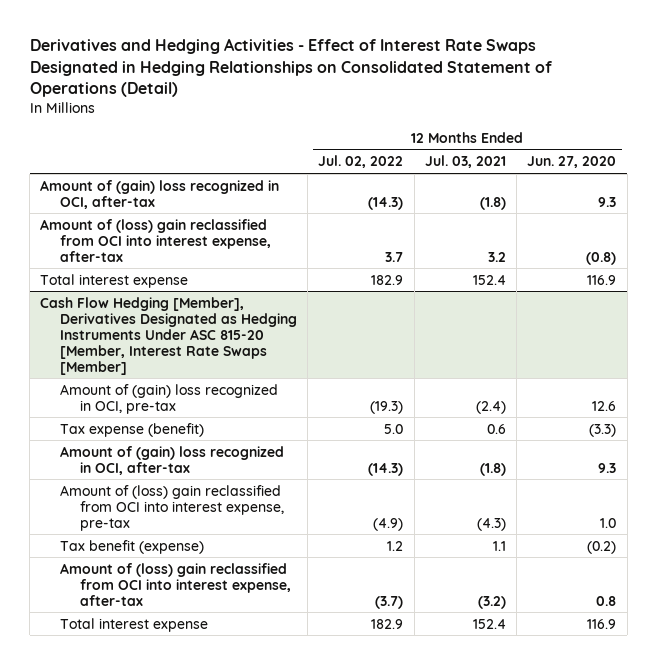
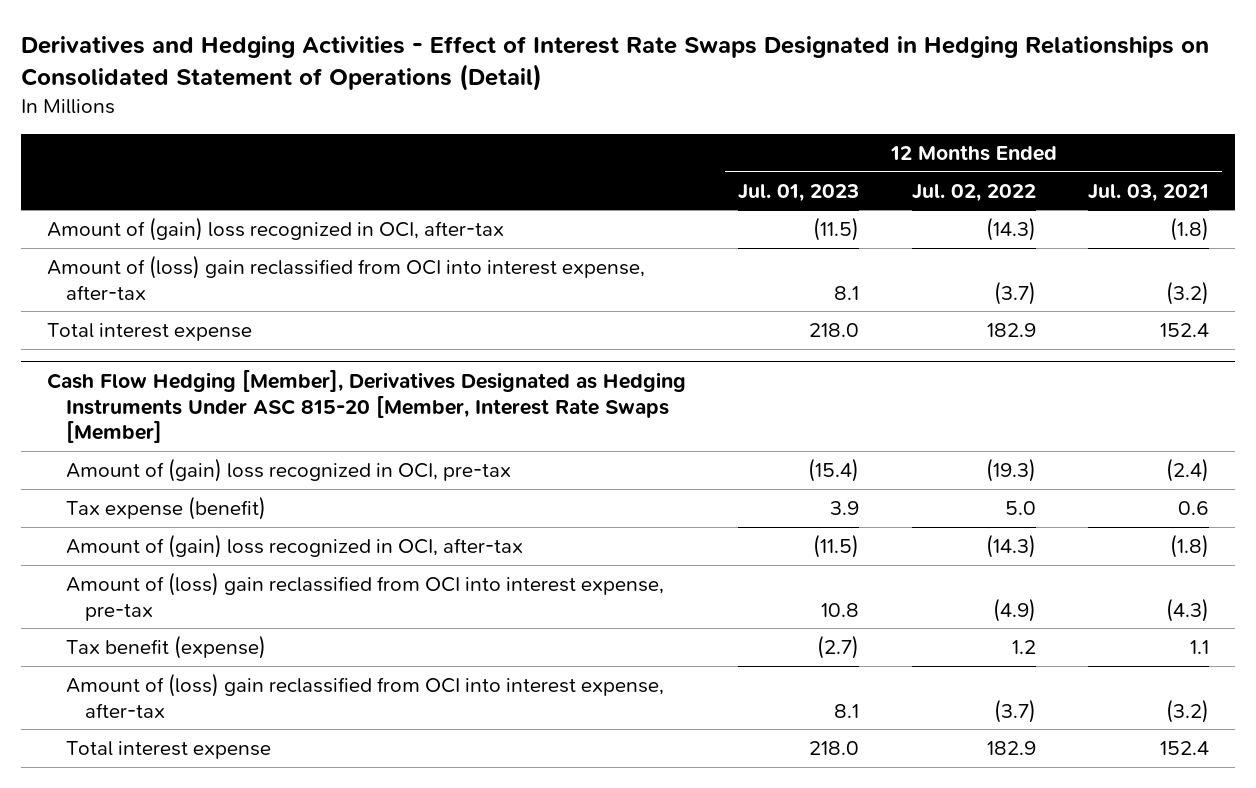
[527,156,617,169] Jun. 27, 2020 -> none
none -> [738,183,860,202] Jul. 01, 2023
[385,251,404,262] 3.7 -> [993,280,1036,305] (3.7)
[487,251,506,262] 3.2 -> [1165,280,1209,305] (3.2)

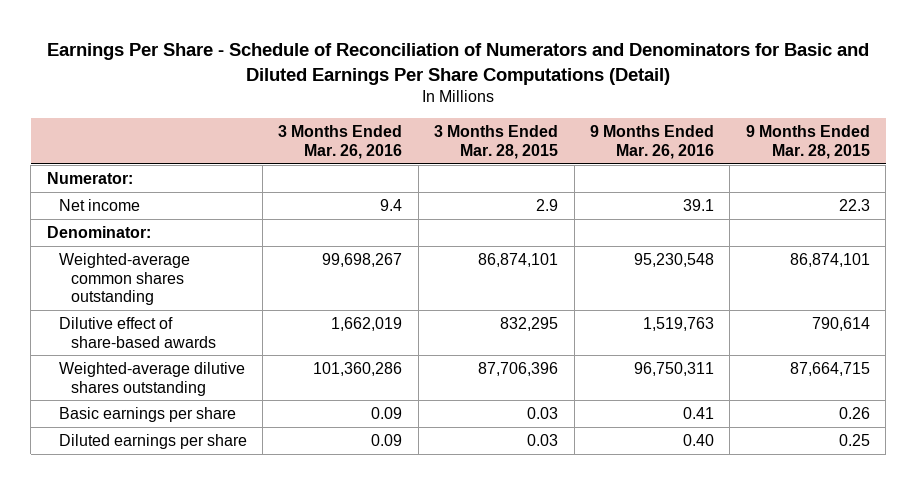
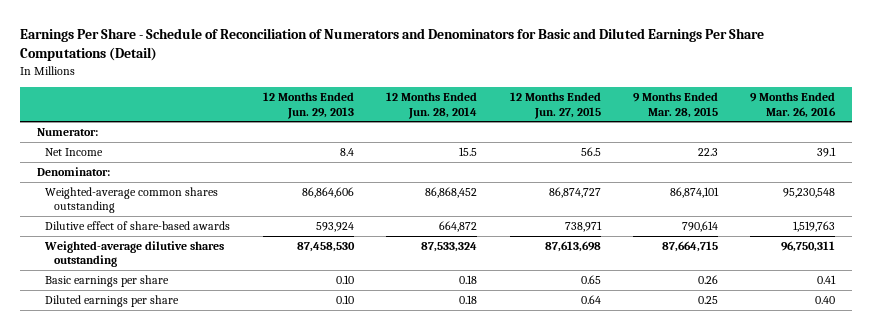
[278,125,403,159] 3 Months Ended Mar. 26, 2016 -> none
[434,125,559,159] 3 Months Ended Mar. 28, 2015 -> none
none -> [262,92,354,119] 12 Months Ended Jun. 29, 2013
none -> [386,92,478,119] 12 Months Ended Jun. 28, 2014
none -> [509,92,601,119] 12 Months Ended Jun. 27, 2015
[58,198,140,211] Net income -> [45,148,104,157] Net Income

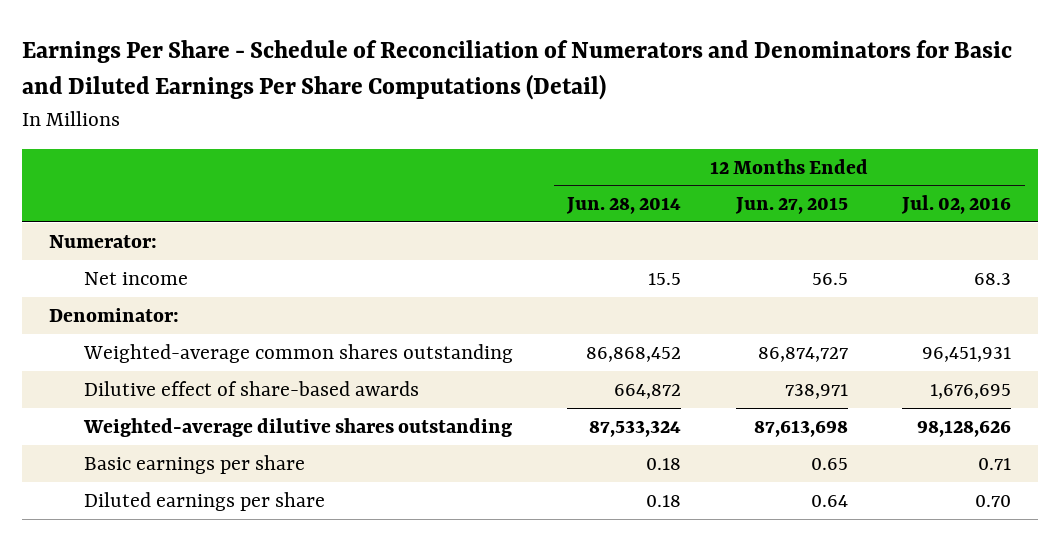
[262,92,354,119] 12 Months Ended Jun. 29, 2013 -> none
[632,92,718,118] 9 Months Ended Mar. 28, 2015 -> none
[750,92,837,118] 9 Months Ended Mar. 26, 2016 -> none
none -> [901,195,1012,215] Jul. 02, 2016
[45,148,104,157] Net Income -> [83,271,188,285] Net income

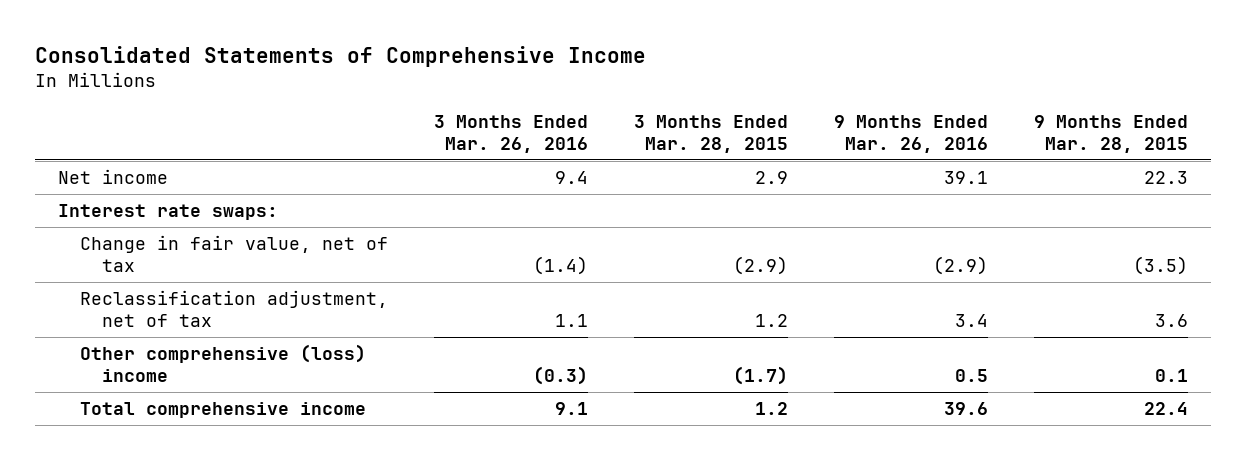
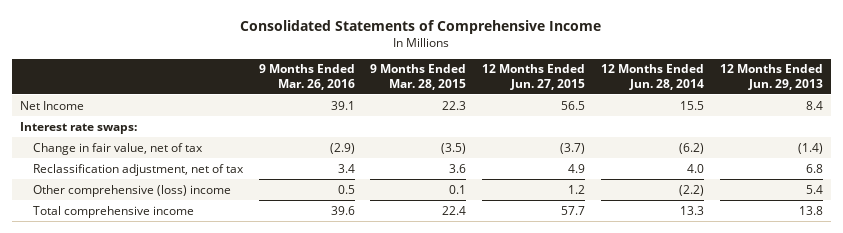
[434,114,589,153] 3 Months Ended Mar. 26, 2016 -> none
[634,114,789,153] 3 Months Ended Mar. 28, 2015 -> none
none -> [482,64,586,90] 12 Months Ended Jun. 27, 2015
none -> [600,64,704,90] 12 Months Ended Jun. 28, 2014
none -> [719,64,823,90] 12 Months Ended Jun. 29, 2013
[58,169,169,185] Net income -> [19,100,84,110] Net Income

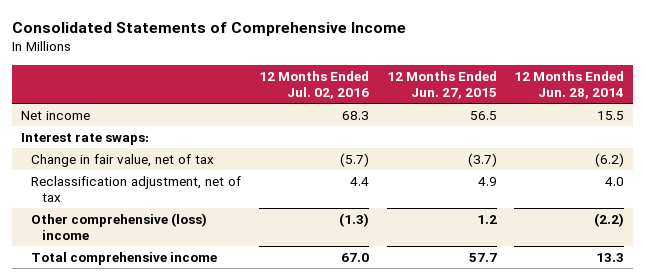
[258,64,355,90] 9 Months Ended Mar. 26, 2016 -> none
[370,64,467,90] 9 Months Ended Mar. 28, 2015 -> none
[719,64,823,90] 12 Months Ended Jun. 29, 2013 -> none
none -> [259,70,370,100] 12 Months Ended Jul. 02, 2016
[19,100,84,110] Net Income -> [21,110,91,120] Net income

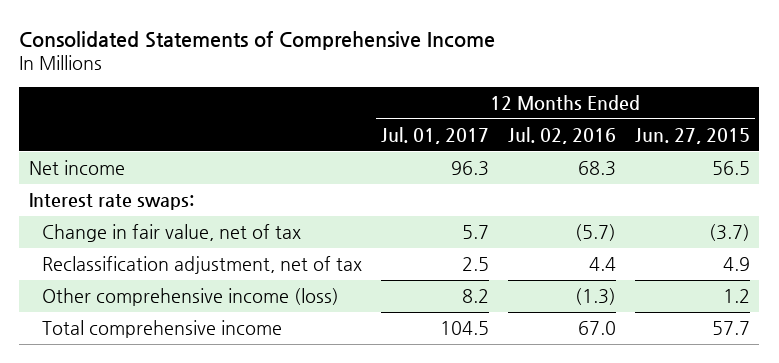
[514,70,625,100] 12 Months Ended Jun. 28, 2014 -> none
none -> [381,126,490,144] Jul. 01, 2017
[31,212,208,241] Other comprehensive (loss) income -> [42,288,340,307] Other comprehensive income (loss)

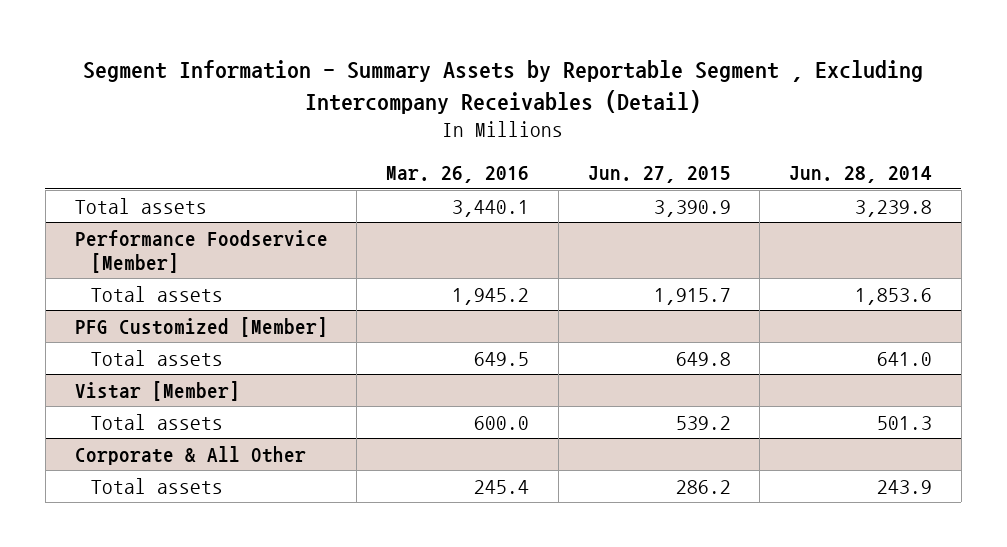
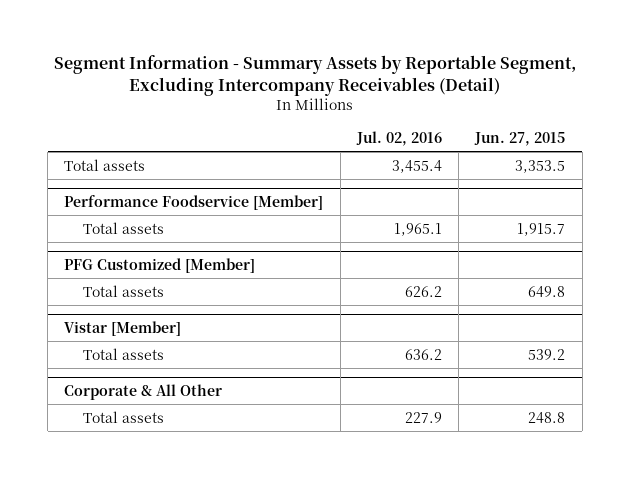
[83,60,924,114] Segment Information - Summary Assets by Reportable Segment , Excluding Intercompany Receivables (Detail) -> [53,55,576,97] Segment Information - Summary Assets by Reportable Segment, Excluding Intercompany Receivables (Detail)
[386,166,530,184] Mar. 26, 2016 -> none
[789,166,933,184] Jun. 28, 2014 -> none
none -> [355,130,442,146] Jul. 02, 2016
[653,199,731,217] 3,390.9 -> [515,159,566,173] 3,353.5
[675,479,731,494] 286.2 -> [528,411,566,423] 248.8

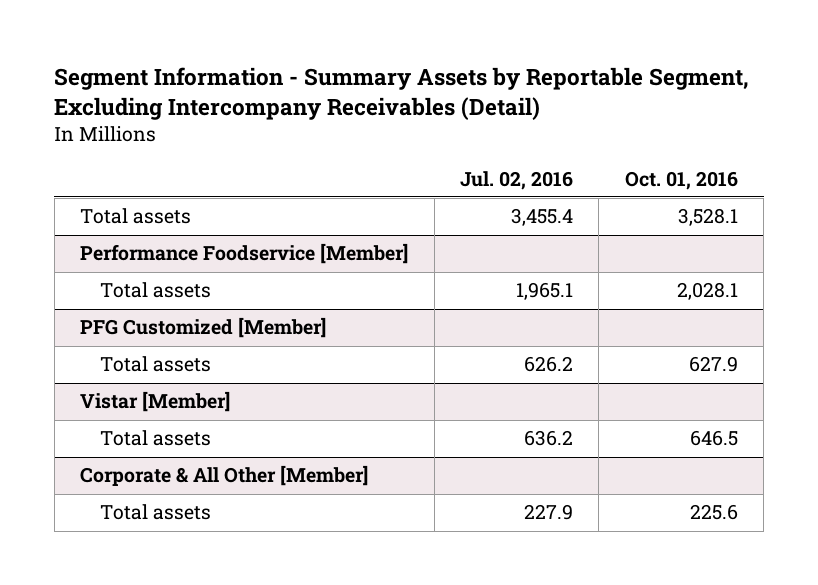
[474,131,566,146] Jun. 27, 2015 -> none
none -> [624,170,738,190] Oct. 01, 2016
[64,383,223,400] Corporate & All Other -> [80,465,369,487] Corporate & All Other [Member]

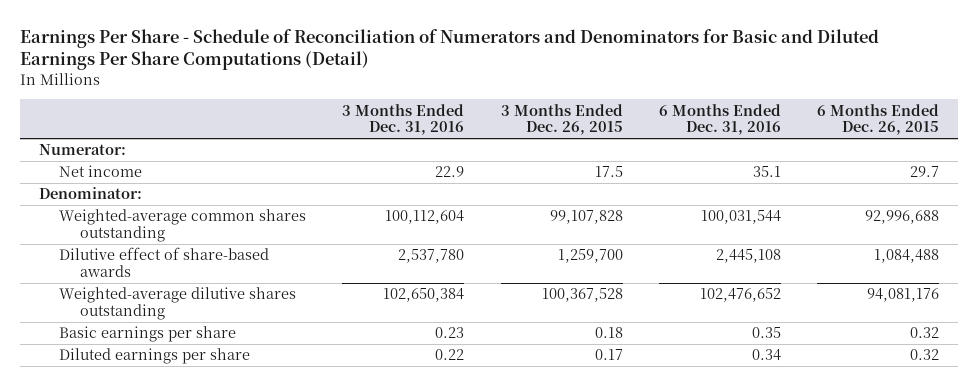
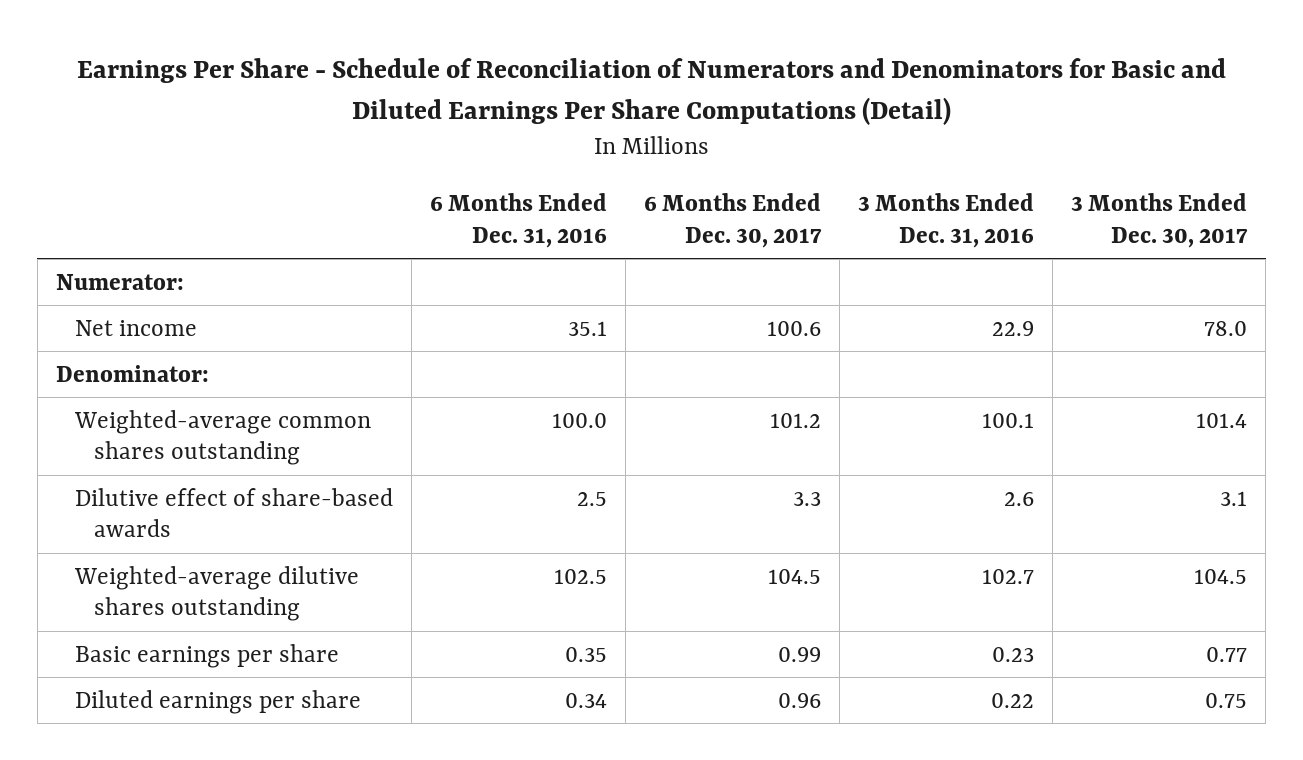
[500,103,623,136] 3 Months Ended Dec. 26, 2015 -> none
[817,103,940,136] 6 Months Ended Dec. 26, 2015 -> none
none -> [644,193,823,248] 6 Months Ended Dec. 30, 2017
none -> [1071,193,1249,248] 3 Months Ended Dec. 30, 2017
[385,210,465,225] 100,112,604 -> [982,412,1035,428] 100.1
[701,210,782,225] 100,031,544 -> [552,412,608,428] 100.0
[398,249,465,264] 2,537,780 -> [1004,491,1035,506] 2.6
[716,249,782,264] 2,445,108 -> [577,491,608,506] 2.5
[383,288,465,303] 102,650,384 -> [982,568,1035,584] 102.7
[700,288,782,303] 102,476,652 -> [554,568,608,584] 102.5

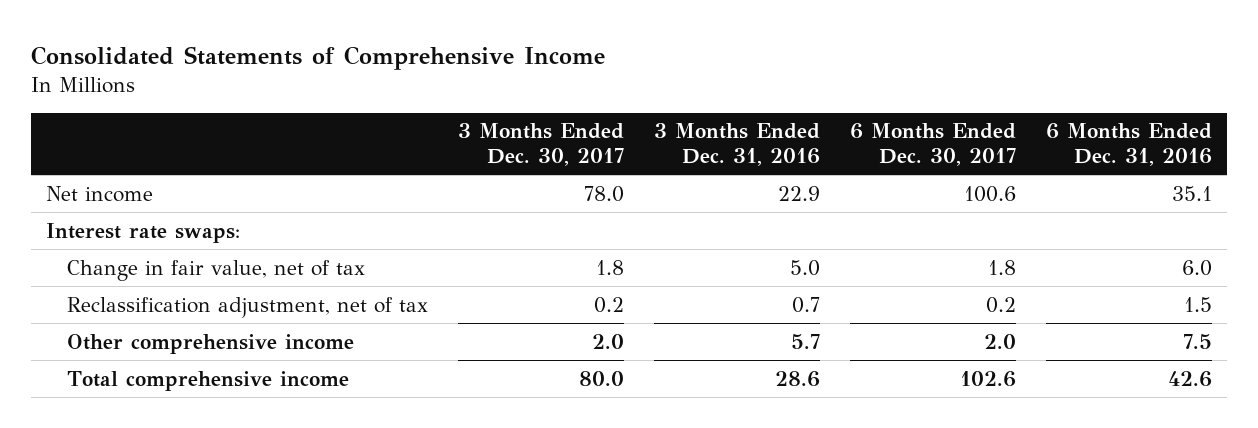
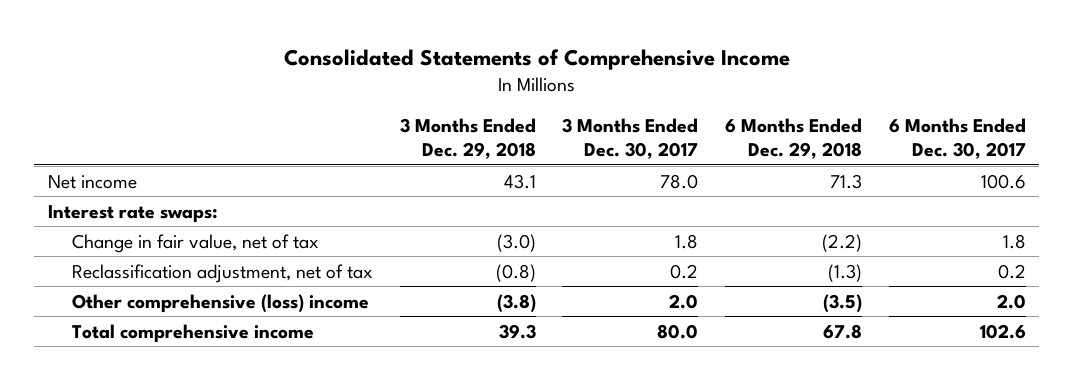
[653,123,820,166] 3 Months Ended Dec. 31, 2016 -> none
[1045,123,1212,166] 6 Months Ended Dec. 31, 2016 -> none
none -> [399,118,536,159] 3 Months Ended Dec. 29, 2018
none -> [725,118,863,159] 6 Months Ended Dec. 29, 2018
[67,333,355,354] Other comprehensive income -> [72,293,370,313] Other comprehensive (loss) income

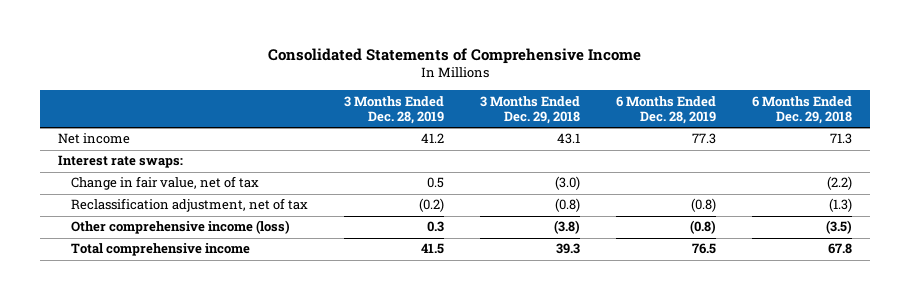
[562,118,699,159] 3 Months Ended Dec. 30, 2017 -> none
[888,118,1026,159] 6 Months Ended Dec. 30, 2017 -> none
none -> [343,95,444,124] 3 Months Ended Dec. 28, 2019
none -> [615,95,716,124] 6 Months Ended Dec. 28, 2019
[72,293,370,313] Other comprehensive (loss) income -> [70,220,290,235] Other comprehensive income (loss)

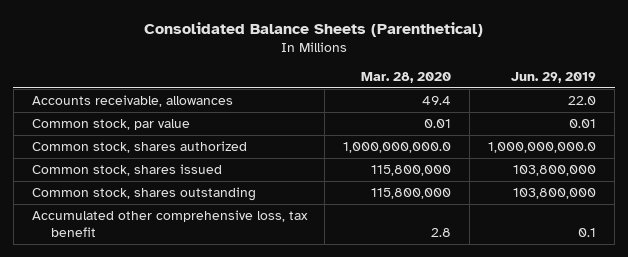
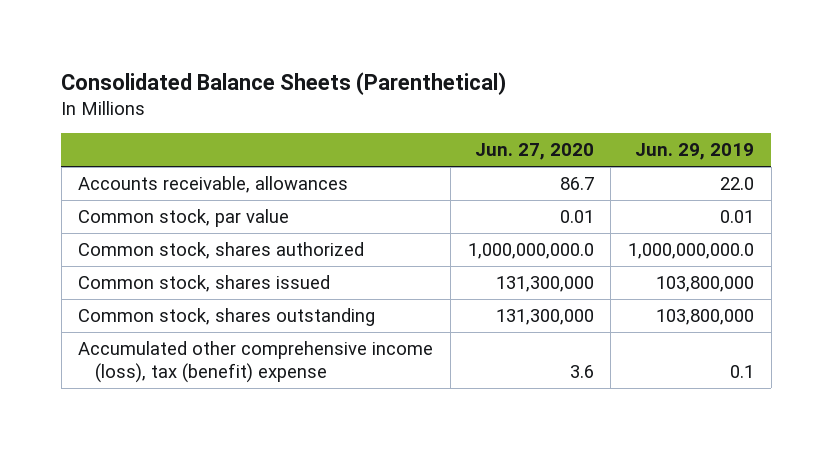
[361,71,452,83] Mar. 28, 2020 -> none
none -> [474,143,594,161] Jun. 27, 2020
[31,209,308,238] Accumulated other comprehensive loss, tax benefit -> [78,340,434,384] Accumulated other comprehensive income (loss), tax (benefit) expense

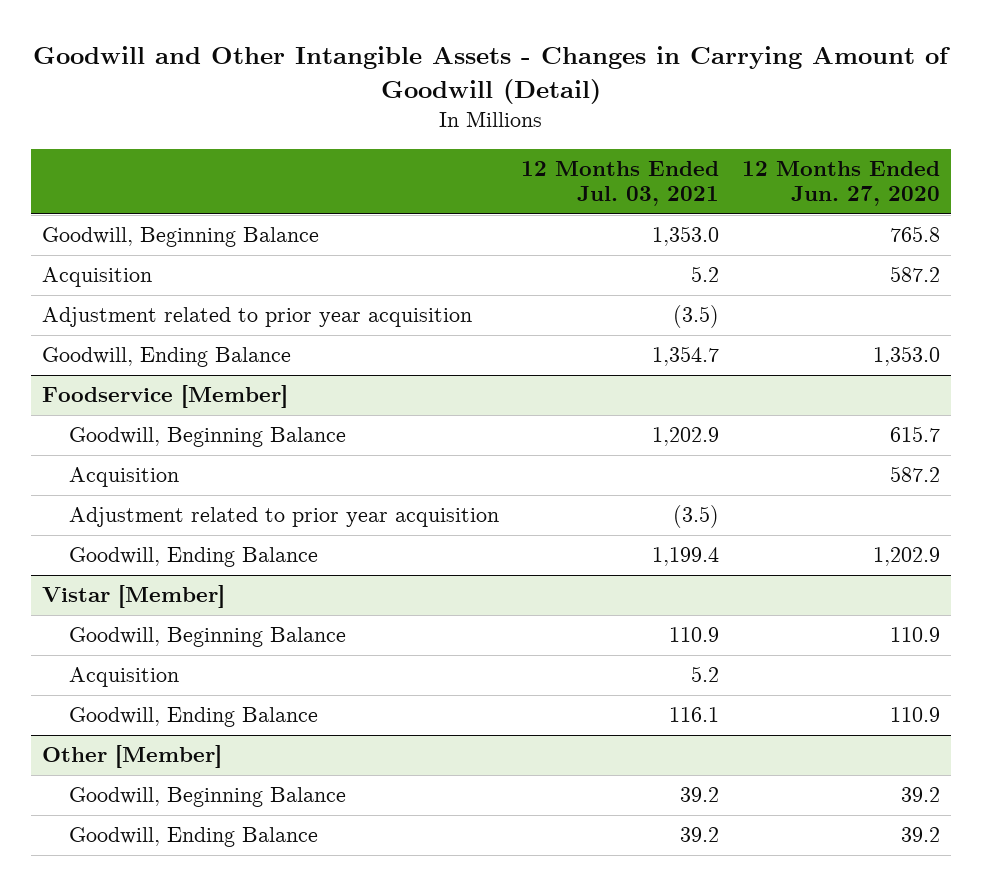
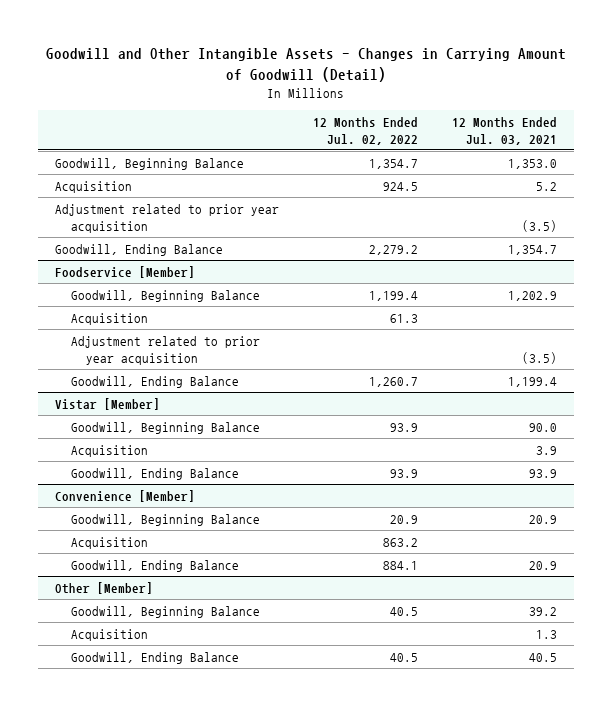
[741,160,940,207] 12 Months Ended Jun. 27, 2020 -> none
none -> [312,116,418,145] 12 Months Ended Jul. 02, 2022
[669,627,720,643] 110.9 -> [528,422,557,432] 90.0
[691,666,720,683] 5.2 -> [535,445,557,455] 3.9
[669,707,720,723] 116.1 -> [528,468,557,478] 93.9
none -> [54,489,195,502] Convenience [Member]
none -> [70,513,260,526] Goodwill, Beginning Balance
none -> [70,536,148,549] Acquisition
none -> [70,559,239,572] Goodwill, Ending Balance
none -> [70,628,148,641] Acquisition
[680,827,720,843] 39.2 -> [528,652,557,662] 40.5

